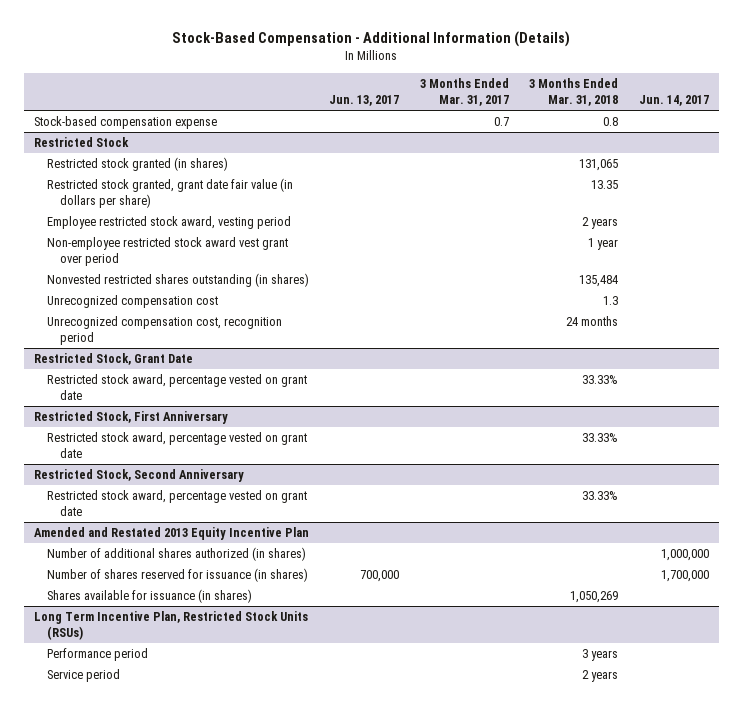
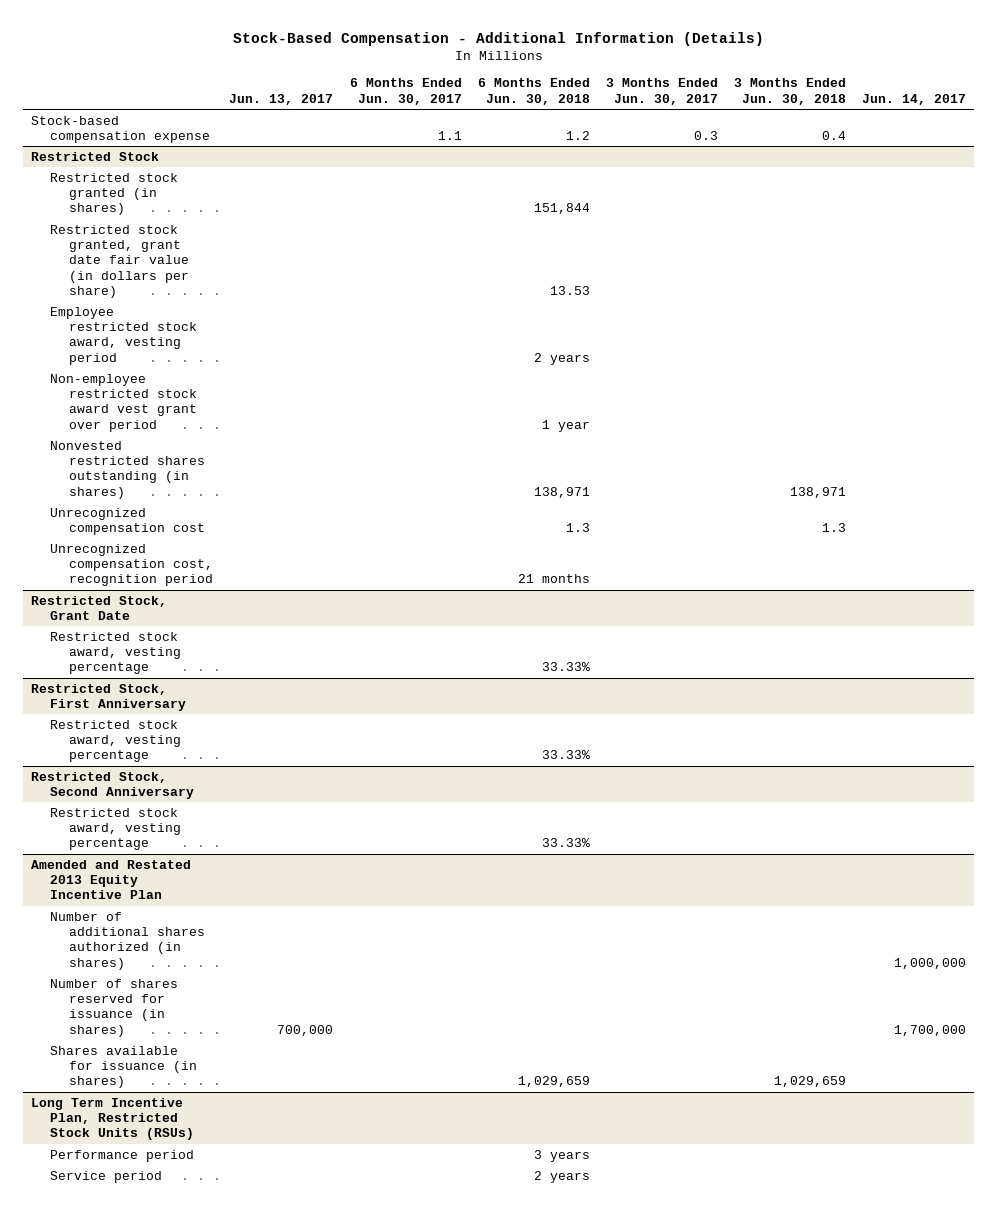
[419,78,509,107] 3 Months Ended Mar. 31, 2017 -> none
[529,78,619,107] 3 Months Ended Mar. 31, 2018 -> none
none -> [349,78,462,105] 6 Months Ended Jun. 30, 2017
none -> [477,78,590,105] 6 Months Ended Jun. 30, 2018
none -> [605,78,718,105] 3 Months Ended Jun. 30, 2017
none -> [734,78,847,105] 3 Months Ended Jun. 30, 2018
[47,374,308,401] Restricted stock award, percentage vested on grant date -> [50,631,182,675] Restricted stock award, vesting percentage
[47,432,308,459] Restricted stock award, percentage vested on grant date -> [50,719,182,763] Restricted stock award, vesting percentage
[47,490,308,517] Restricted stock award, percentage vested on grant date -> [50,807,182,851] Restricted stock award, vesting percentage

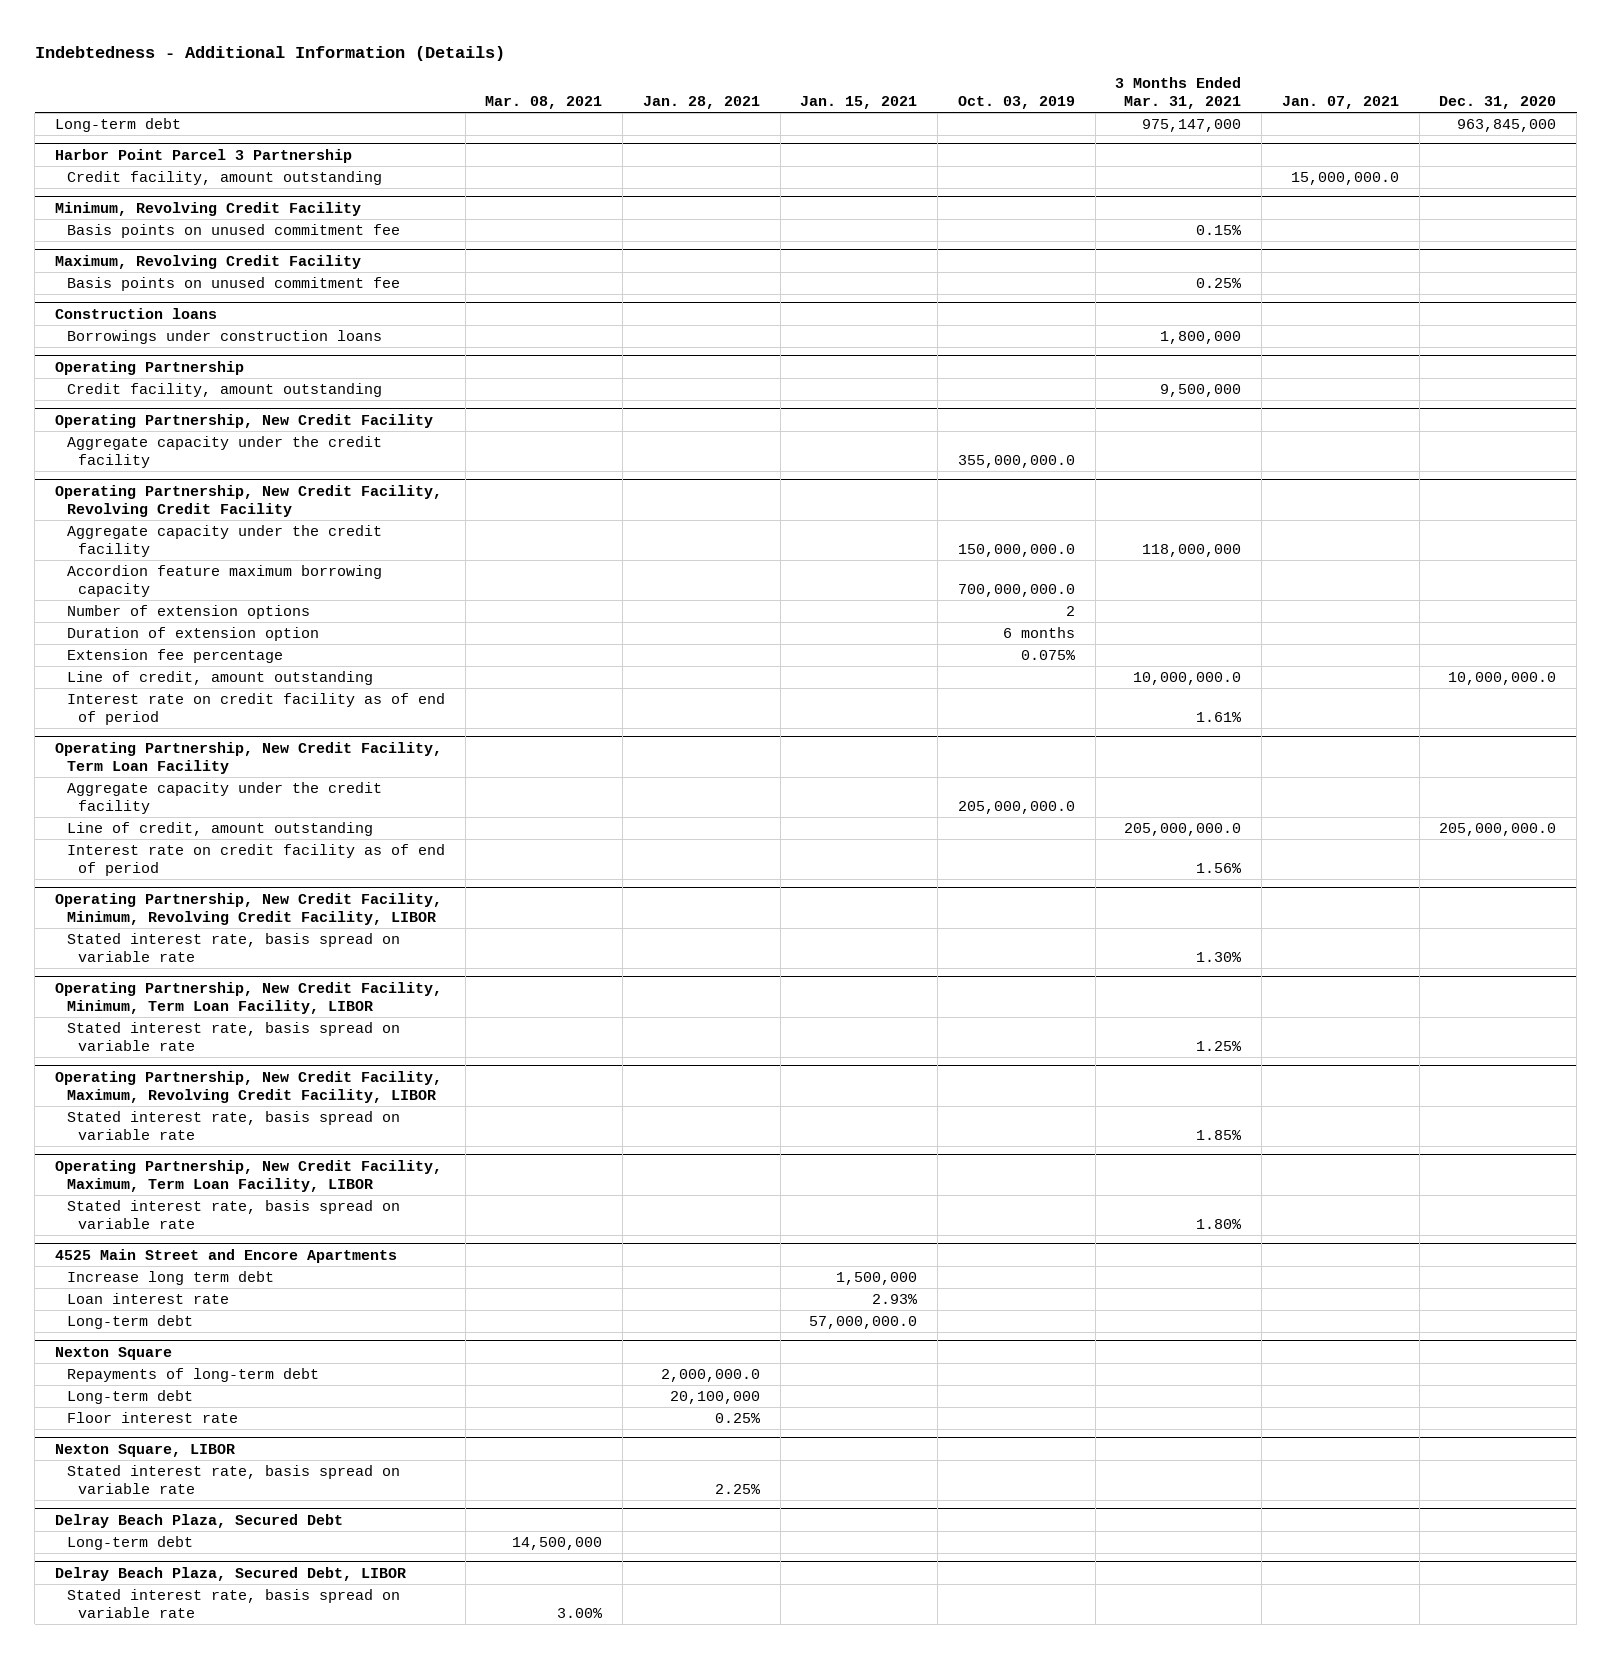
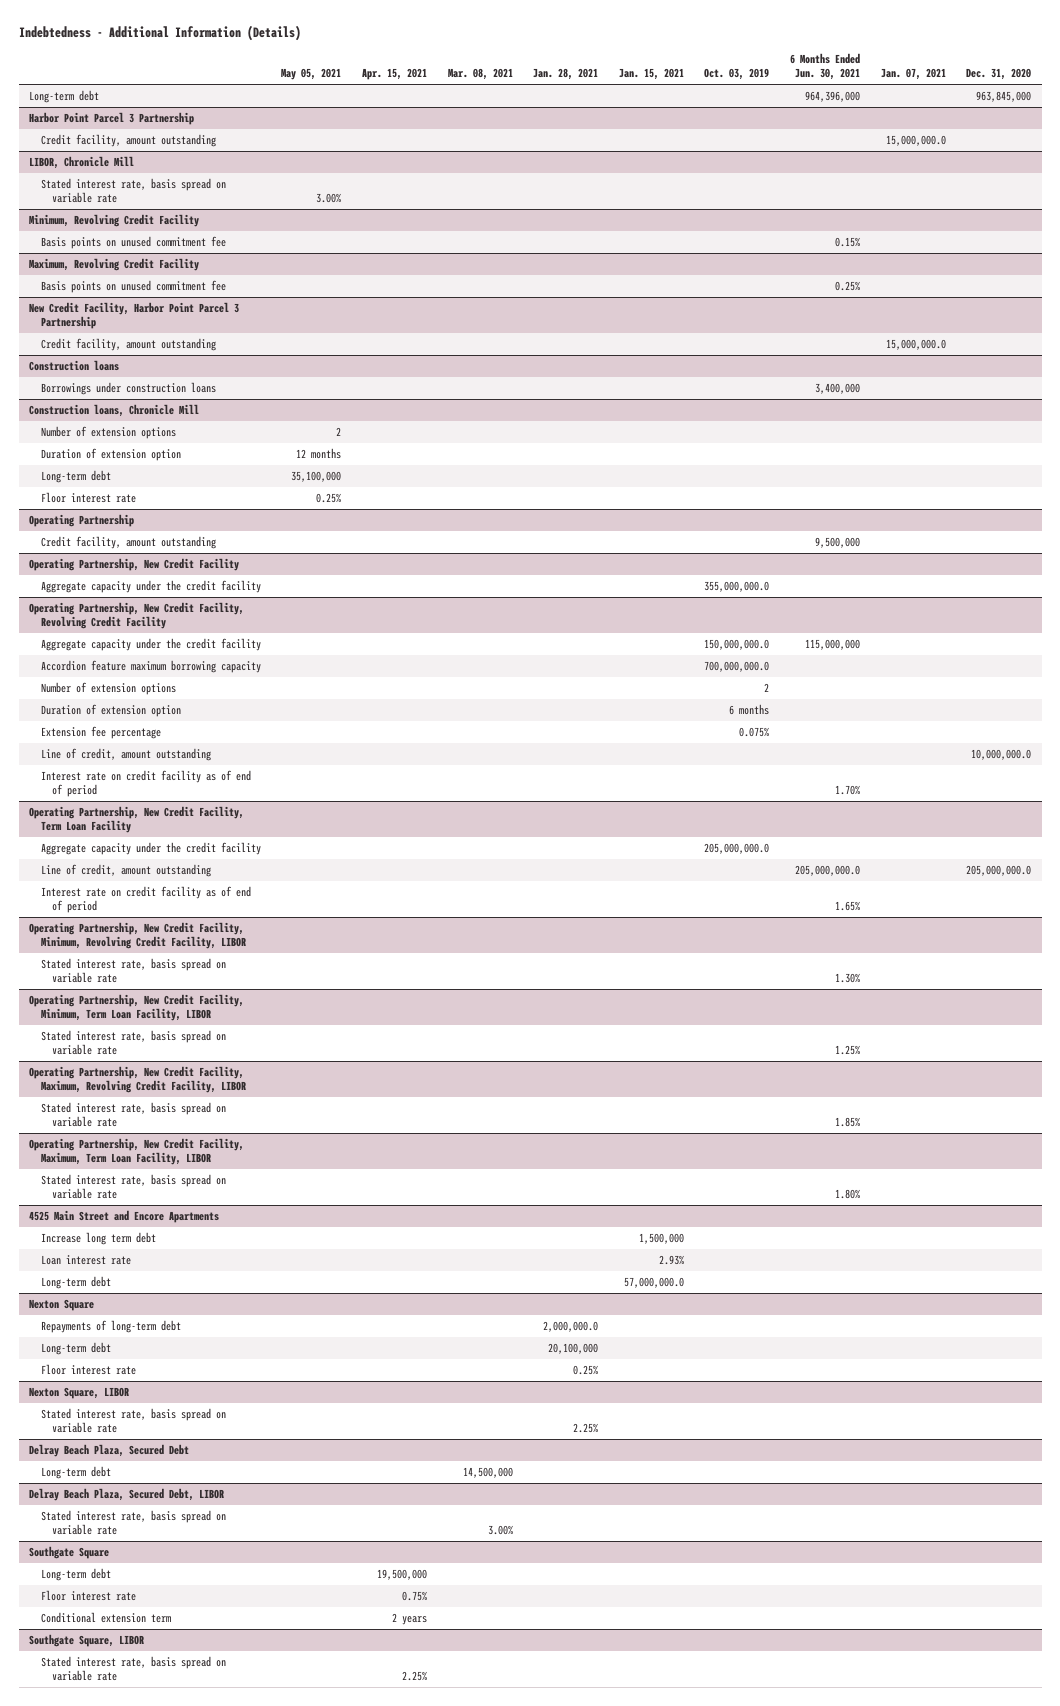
[1115,77,1242,110] 3 Months Ended Mar. 31, 2021 -> none
none -> [281,68,342,81] May 05, 2021
none -> [361,68,427,81] Apr. 15, 2021
none -> [790,53,861,81] 6 Months Ended Jun. 30, 2021
none -> [28,156,134,170] LIBOR, Chronicle Mill
none -> [40,178,226,203] Stated interest rate, basis spread on variable rate
none -> [28,302,239,329] New Credit Facility, Harbor Point Parcel 3 Partnership
none -> [40,338,216,352] Credit facility, amount outstanding
none -> [28,404,199,418] Construction loans, Chronicle Mill
none -> [40,426,176,440] Number of extension options
none -> [40,448,181,462] Duration of extension option
none -> [40,470,111,484] Long-term debt
none -> [40,492,136,504] Floor interest rate
none -> [28,1546,109,1560] Southgate Square
none -> [40,1568,111,1582] Long-term debt
none -> [40,1590,136,1602] Floor interest rate
none -> [40,1612,171,1624] Conditional extension term
none -> [28,1634,144,1648] Southgate Square, LIBOR
none -> [40,1656,226,1681] Stated interest rate, basis spread on variable rate

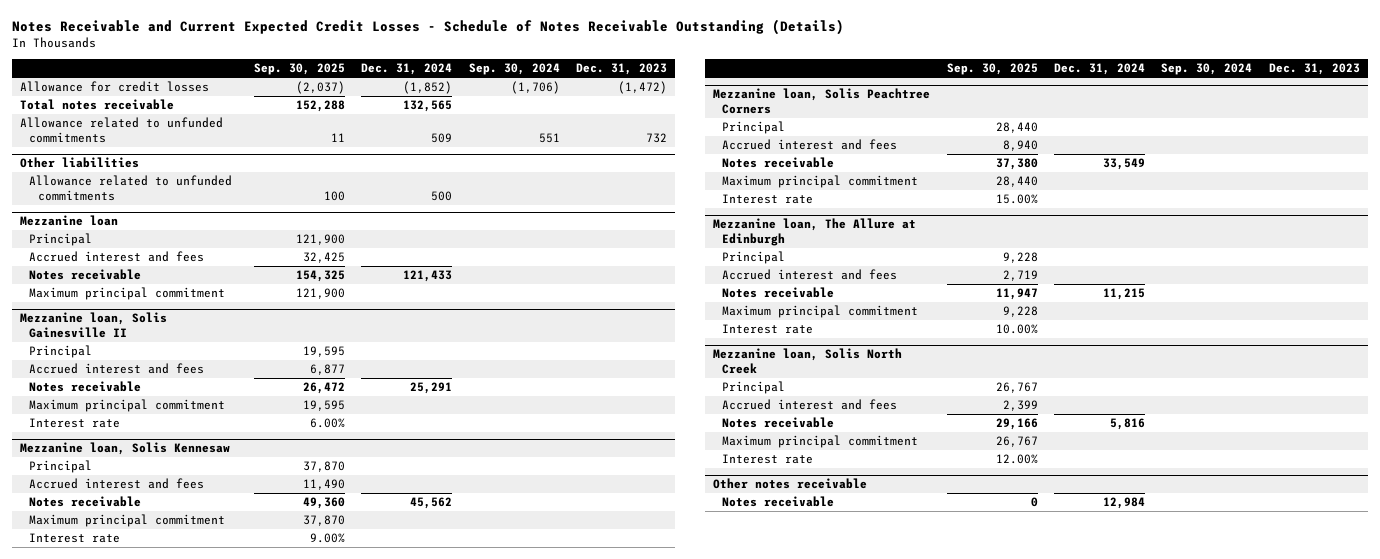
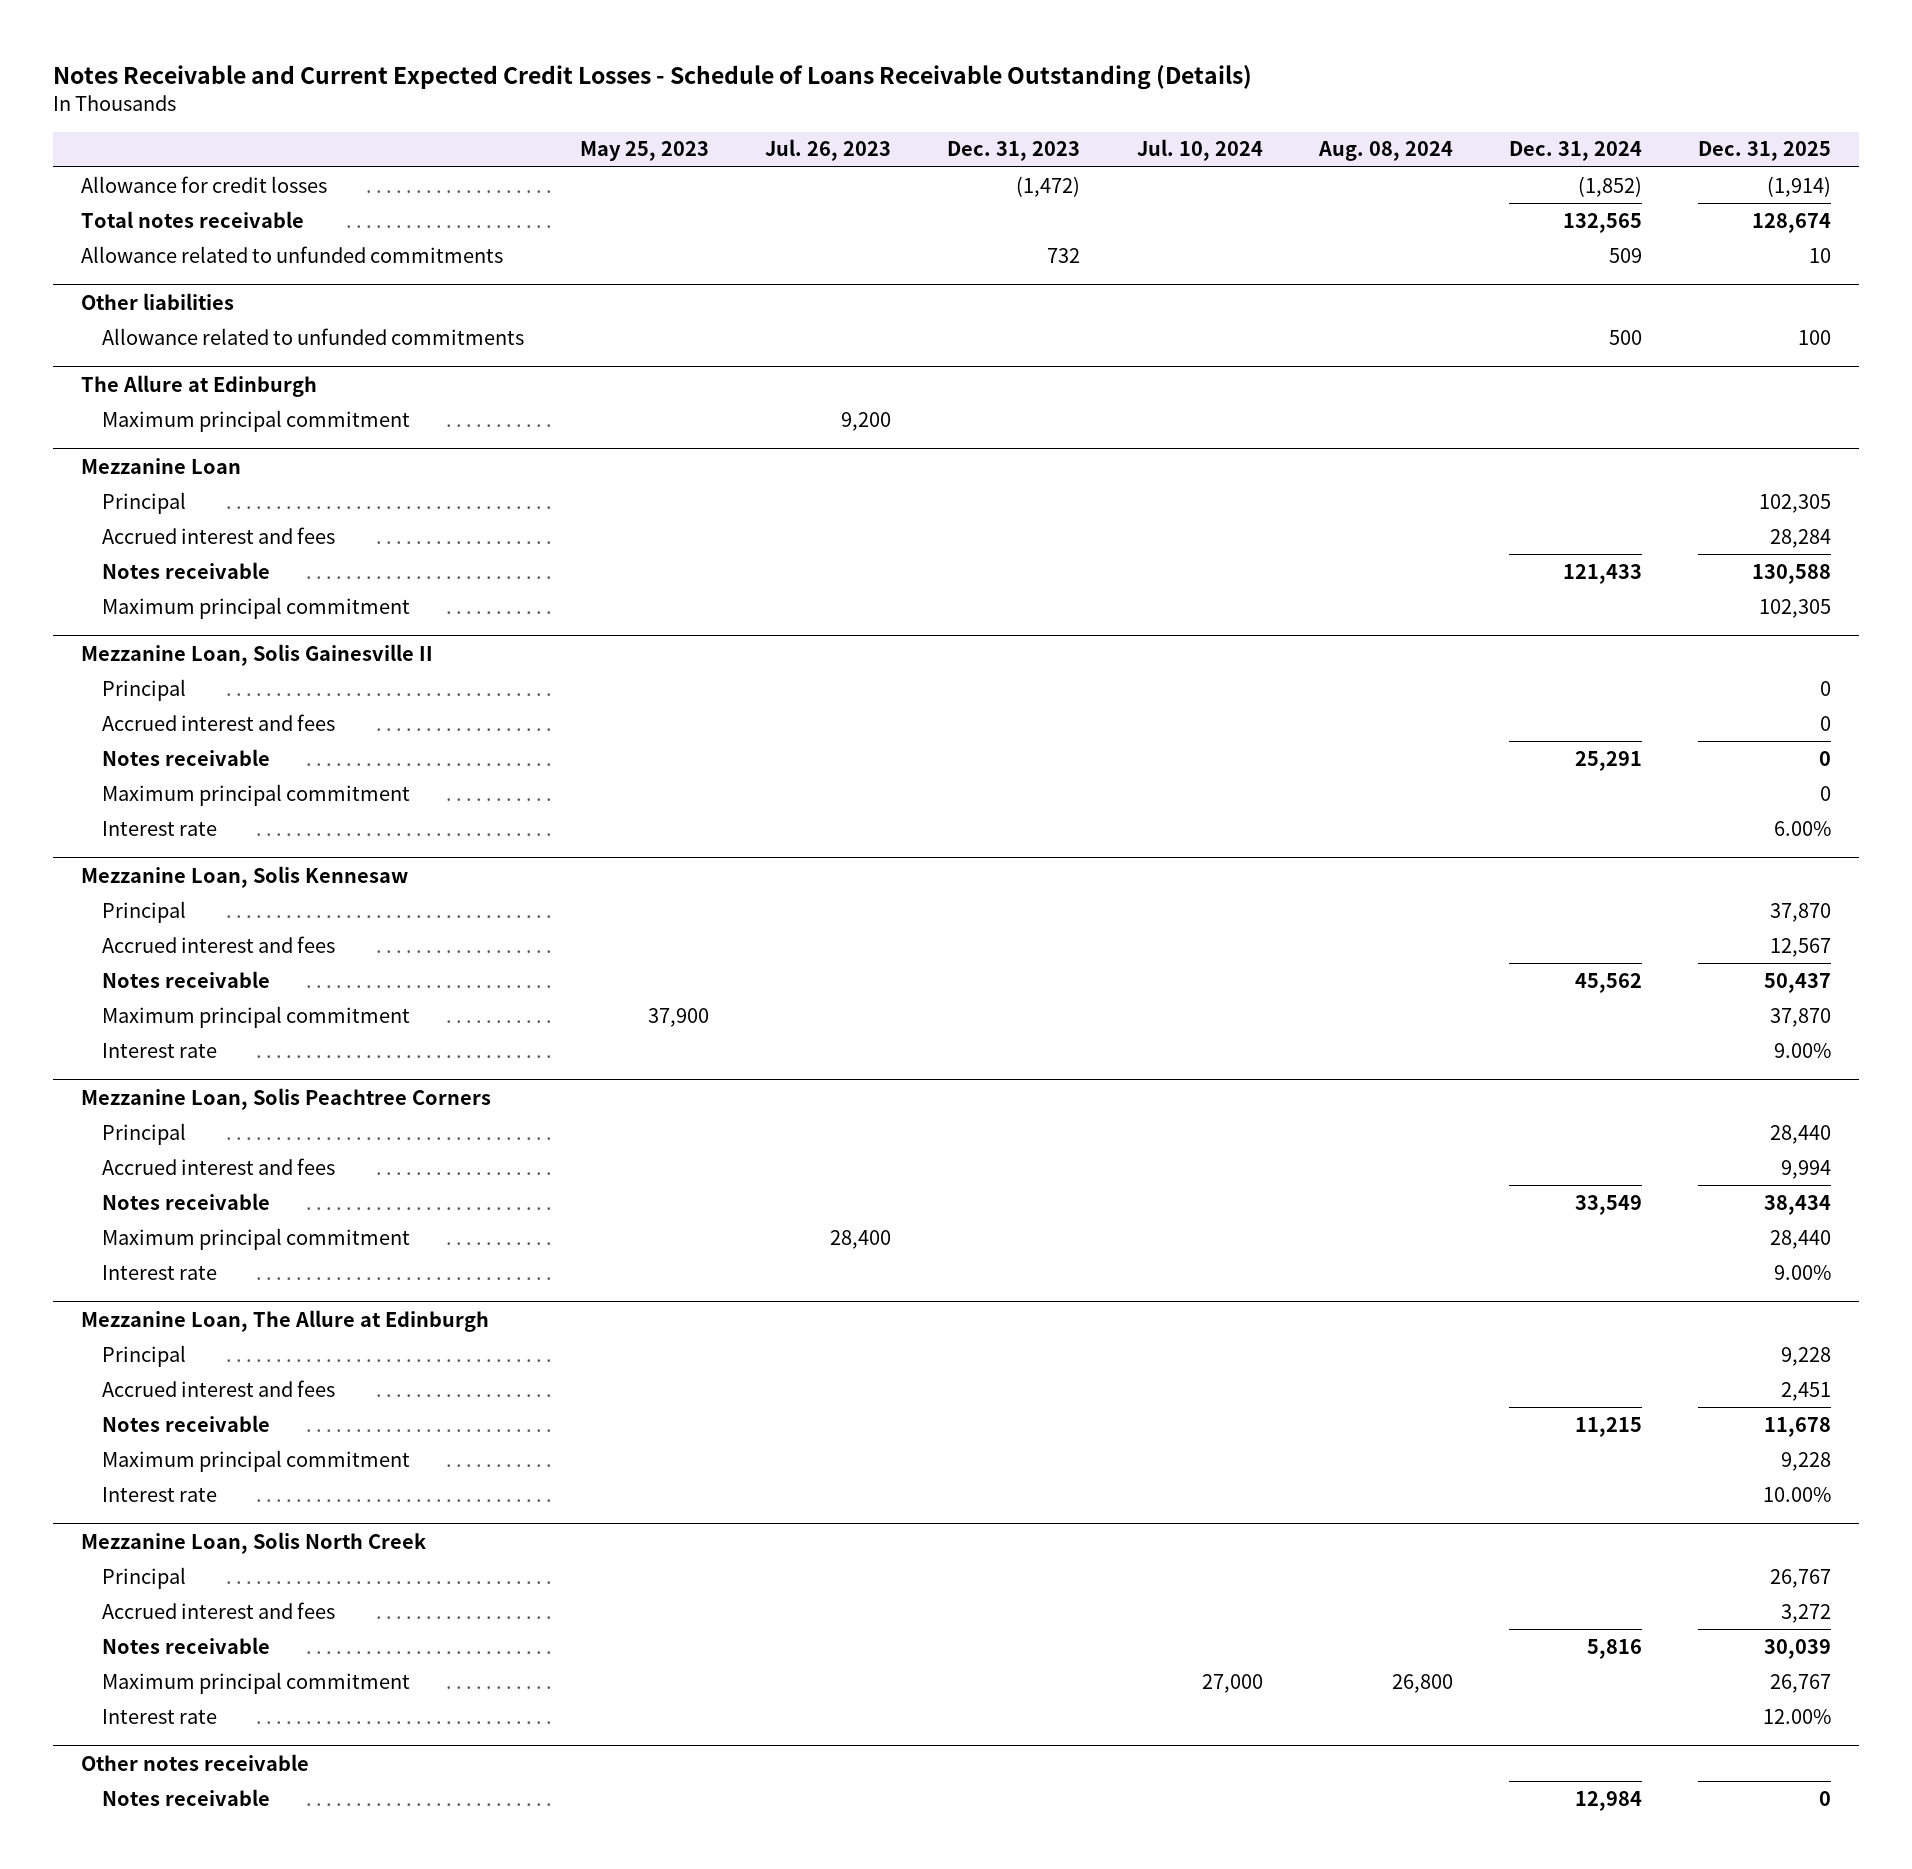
[12,18,845,35] Notes Receivable and Current Expected Credit Losses - Schedule of Notes Receivable Outstanding (Details) -> [53,65,1253,91] Notes Receivable and Current Expected Credit Losses - Schedule of Loans Receivable Outstanding (Details)
[253,63,345,76] Sep. 30, 2025 -> none
[468,63,560,76] Sep. 30, 2024 -> none
none -> [580,141,710,162] May 25, 2023
none -> [765,139,892,162] Jul. 26, 2023
none -> [1136,139,1263,162] Jul. 10, 2024
none -> [1317,141,1453,162] Aug. 08, 2024
none -> [1697,141,1831,162] Dec. 31, 2025
none -> [81,374,318,397] The Allure at Edinburgh
none -> [102,409,411,432] Maximum principal commitment
[20,215,119,227] Mezzanine loan -> [81,457,242,474] Mezzanine Loan
[20,312,168,338] Mezzanine loan, Solis Gainesville II -> [81,643,434,666] Mezzanine Loan, Solis Gainesville II
[20,442,231,456] Mezzanine loan, Solis Kennesaw -> [81,865,409,888] Mezzanine Loan, Solis Kennesaw
[713,88,931,114] Mezzanine loan, Solis Peachtree Corners -> [81,1087,492,1110] Mezzanine Loan, Solis Peachtree Corners
[713,218,917,246] Mezzanine loan, The Allure at Edinburgh -> [81,1309,490,1332] Mezzanine Loan, The Allure at Edinburgh
[713,348,903,374] Mezzanine loan, Solis North Creek -> [81,1531,427,1554] Mezzanine Loan, Solis North Creek

